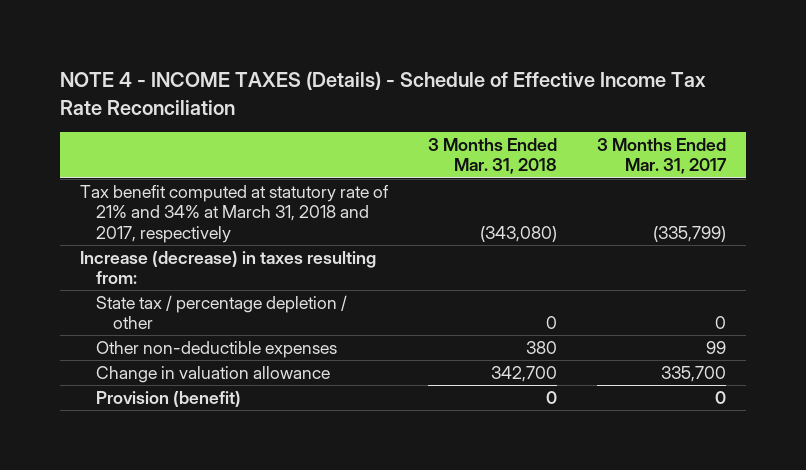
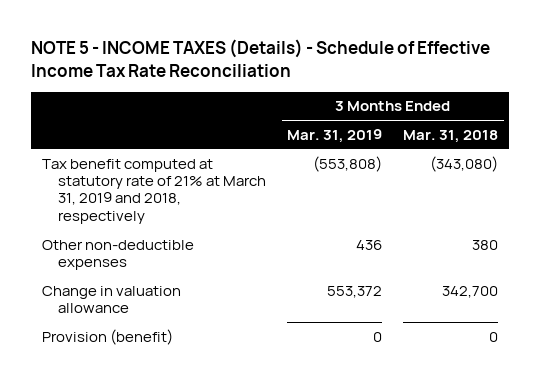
[59,71,706,115] NOTE 4 - INCOME TAXES (Details) - Schedule of Effective Income Tax Rate Reconciliation -> [31,39,491,78] NOTE 5 - INCOME TAXES (Details) - Schedule of Effective Income Tax Rate Reconciliation
[596,138,727,175] 3 Months Ended Mar. 31, 2017 -> none
none -> [287,128,383,143] Mar. 31, 2019
[79,251,376,285] Increase (decrease) in taxes resulting from: -> none
[96,295,348,330] State tax / percentage depletion / other -> none
[79,185,389,243] Tax benefit computed at statutory rate of 21% and 34% at March 31, 2018 and 2017, respectively -> [41,158,267,224] Tax benefit computed at statutory rate of 21% at March 31, 2019 and 2018, respectively

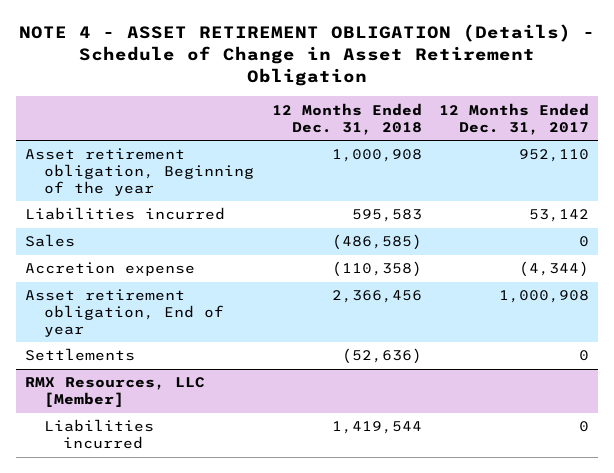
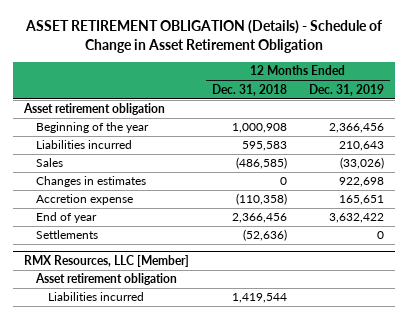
[19,24,596,87] NOTE 4 - ASSET RETIREMENT OBLIGATION (Details) - Schedule of Change in Asset Retirement Obligation -> [25,20,383,54] ASSET RETIREMENT OBLIGATION (Details) - Schedule of Change in Asset Retirement Obligation
[439,102,590,135] 12 Months Ended Dec. 31, 2017 -> none
none -> [309,83,385,96] Dec. 31, 2019
none -> [23,103,166,116] Asset retirement obligation
[24,148,255,197] Asset retirement obligation, Beginning of the year -> [36,122,150,134] Beginning of the year
none -> [36,176,147,188] Changes in estimates
[24,289,225,338] Asset retirement obligation, End of year -> [36,212,98,224] End of year
none -> [35,273,178,286] Asset retirement obligation

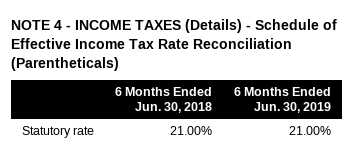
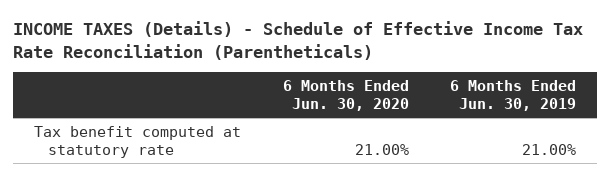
[10,18,337,72] NOTE 4 - INCOME TAXES (Details) - Schedule of Effective Income Tax Rate Reconciliation (Parentheticals) -> [12,21,583,60] INCOME TAXES (Details) - Schedule of Effective Income Tax Rate Reconciliation (Parentheticals)
[115,87,213,113] 6 Months Ended Jun. 30, 2018 -> none
none -> [282,79,409,112] 6 Months Ended Jun. 30, 2020
[21,125,94,138] Statutory rate -> [33,125,241,158] Tax benefit computed at statutory rate

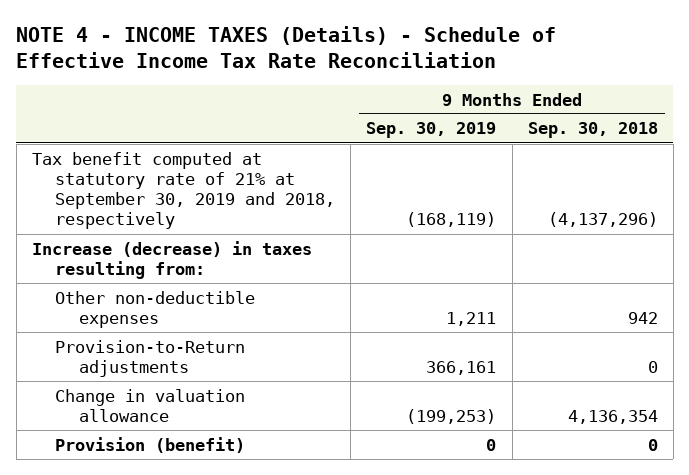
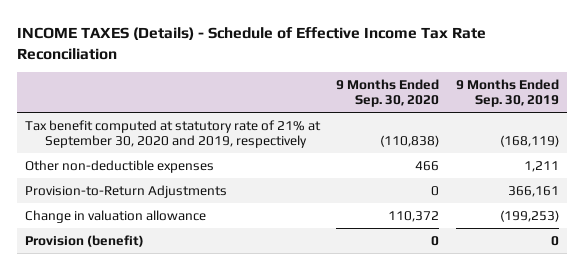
[16,26,557,69] NOTE 4 - INCOME TAXES (Details) - Schedule of Effective Income Tax Rate Reconciliation -> [17,26,487,60] INCOME TAXES (Details) - Schedule of Effective Income Tax Rate Reconciliation
[527,122,658,139] Sep. 30, 2018 -> none
none -> [336,78,440,108] 9 Months Ended Sep. 30, 2020
[31,240,312,279] Increase (decrease) in taxes resulting from: -> none
[31,151,336,230] Tax benefit computed at statutory rate of 21% at September 30, 2019 and 2018, respectively -> [25,119,322,149] Tax benefit computed at statutory rate of 21% at September 30, 2020 and 2019, respectively
[55,339,246,377] Provision-to-Return adjustments -> [25,184,228,198] Provision-to-Return Adjustments

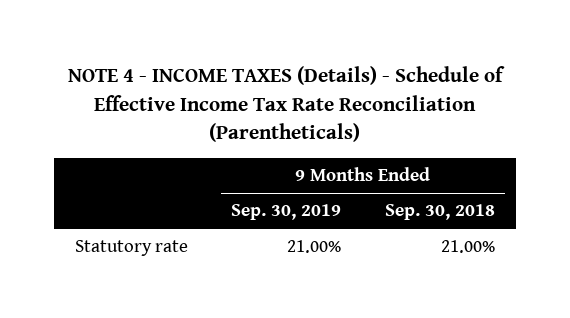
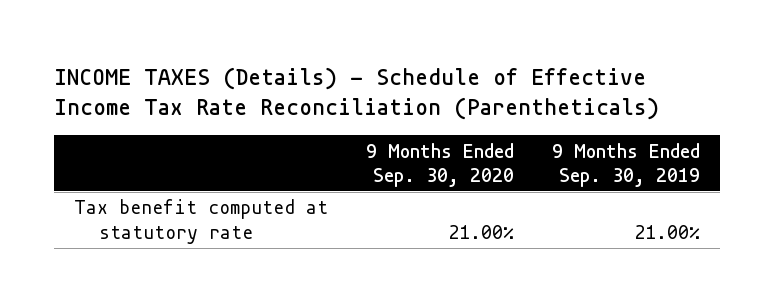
[67,66,505,143] NOTE 4 - INCOME TAXES (Details) - Schedule of Effective Income Tax Rate Reconciliation (Parentheticals) -> [54,66,660,121] INCOME TAXES (Details) - Schedule of Effective Income Tax Rate Reconciliation (Parentheticals)
[384,204,495,221] Sep. 30, 2018 -> none
none -> [366,142,515,188] 9 Months Ended Sep. 30, 2020
[75,240,189,257] Statutory rate -> [73,199,328,244] Tax benefit computed at statutory rate

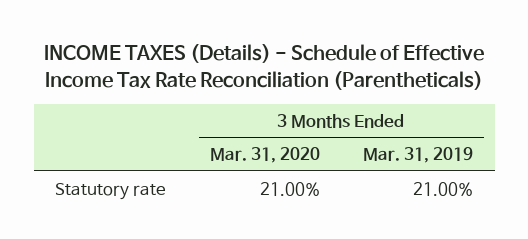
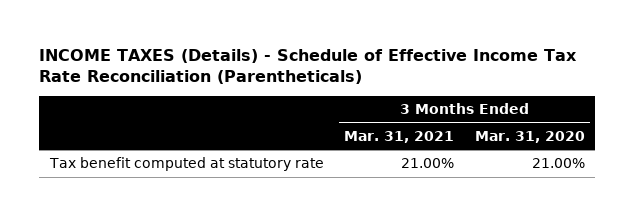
[363,147,474,164] Mar. 31, 2019 -> none
none -> [344,130,455,143] Mar. 31, 2021
[55,182,167,200] Statutory rate -> [48,157,324,172] Tax benefit computed at statutory rate

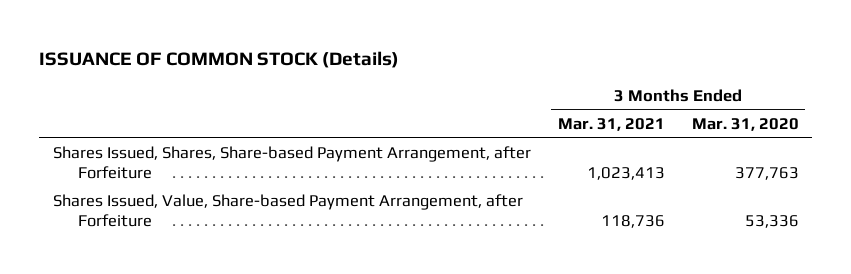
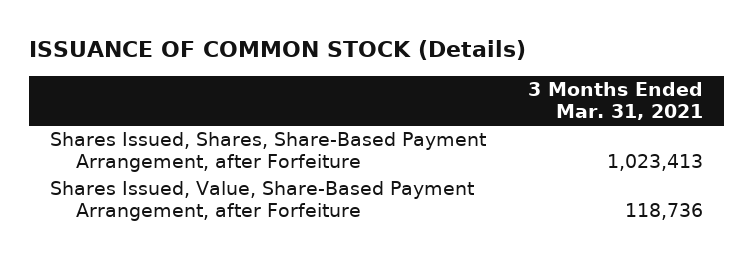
[691,118,799,132] Mar. 31, 2020 -> none
[52,146,531,180] Shares Issued, Shares, Share-based Payment Arrangement, after Forfeiture -> [49,132,486,173] Shares Issued, Shares, Share-Based Payment Arrangement, after Forfeiture
[52,194,523,228] Shares Issued, Value, Share-based Payment Arrangement, after Forfeiture -> [49,181,474,222] Shares Issued, Value, Share-Based Payment Arrangement, after Forfeiture

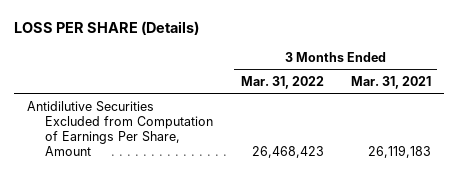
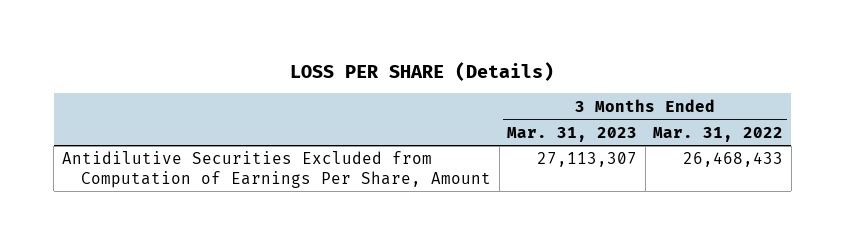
[350,76,431,90] Mar. 31, 2021 -> none
none -> [507,126,638,142] Mar. 31, 2023
[251,146,324,159] 26,468,423 -> [683,152,784,168] 26,468,433

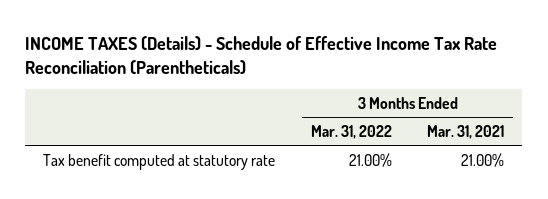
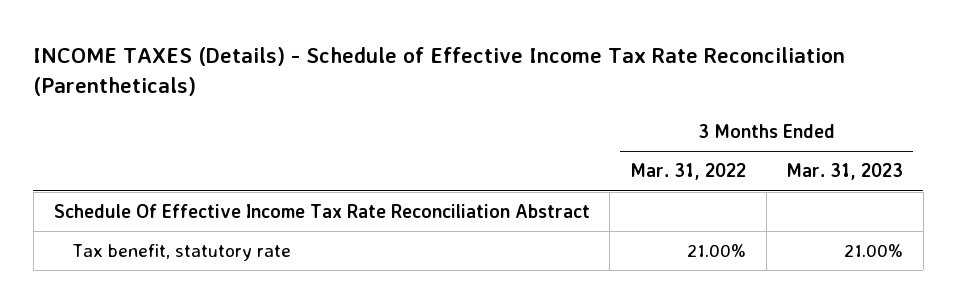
[427,125,505,140] Mar. 31, 2021 -> none
none -> [786,163,904,181] Mar. 31, 2023
none -> [53,204,590,219] Schedule Of Effective Income Tax Rate Reconciliation Abstract
[43,153,276,170] Tax benefit computed at statutory rate -> [72,244,292,262] Tax benefit, statutory rate

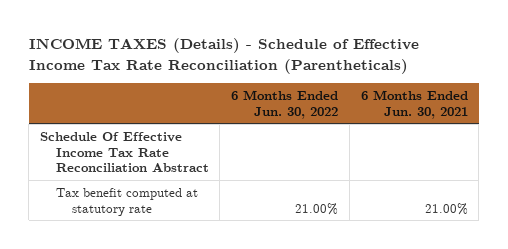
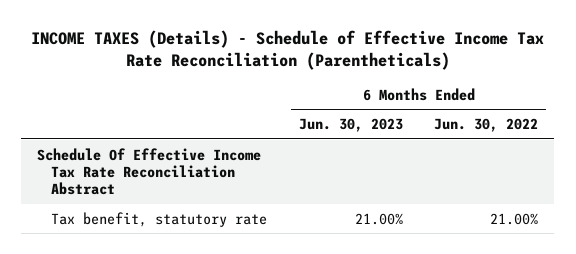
[360,89,468,119] 6 Months Ended Jun. 30, 2021 -> none
none -> [298,118,403,133] Jun. 30, 2023
[55,187,198,216] Tax benefit computed at statutory rate -> [51,211,268,227] Tax benefit, statutory rate

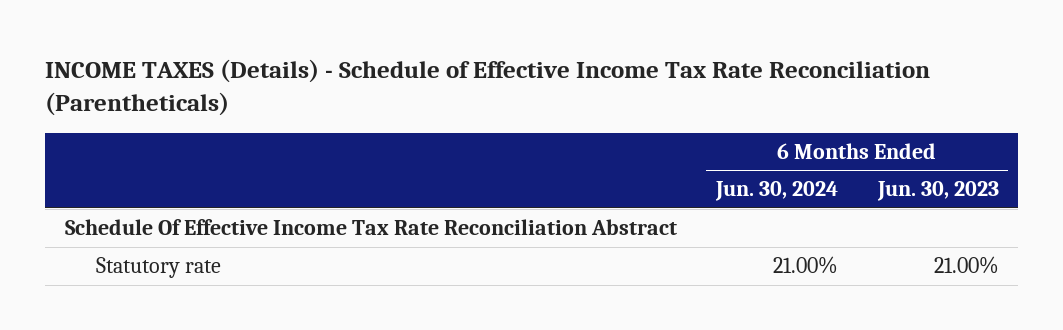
[434,118,539,133] Jun. 30, 2022 -> none
none -> [715,181,839,202] Jun. 30, 2024
[51,211,268,227] Tax benefit, statutory rate -> [95,257,221,279] Statutory rate

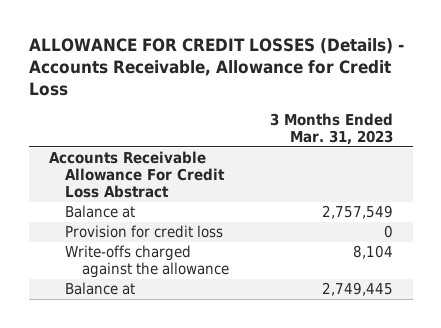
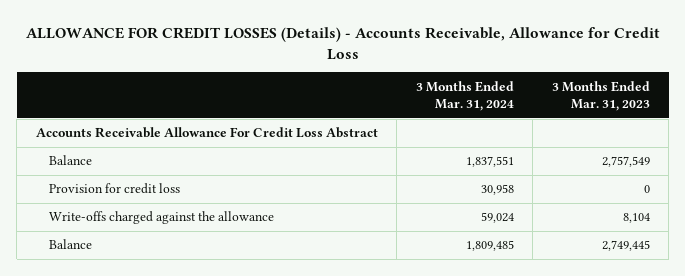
none -> [415,80,514,111] 3 Months Ended Mar. 31, 2024
[65,205,136,219] Balance at -> [49,155,93,166] Balance
[65,282,136,296] Balance at -> [49,239,93,250] Balance

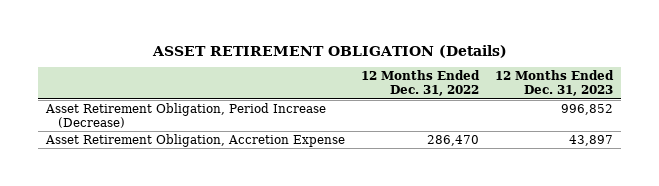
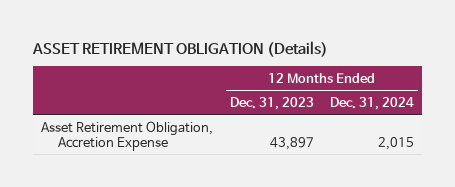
[361,70,481,97] 12 Months Ended Dec. 31, 2022 -> none
none -> [329,97,414,111] Dec. 31, 2024
[44,102,326,128] Asset Retirement Obligation, Period Increase (Decrease) -> none

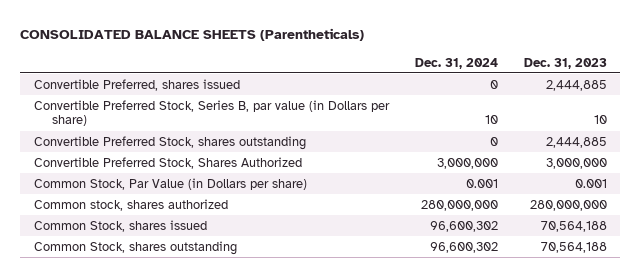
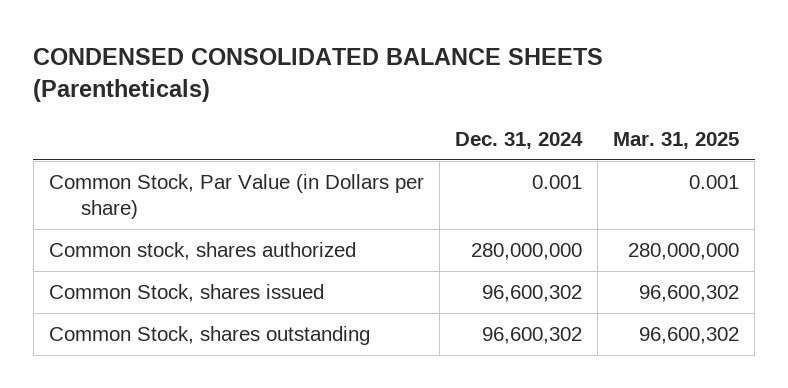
[20,28,365,42] CONSOLIDATED BALANCE SHEETS (Parentheticals) -> [33,48,604,103] CONDENSED CONSOLIDATED BALANCE SHEETS (Parentheticals)
[524,57,608,69] Dec. 31, 2023 -> none
none -> [613,131,740,149] Mar. 31, 2025
[33,78,240,91] Convertible Preferred, shares issued -> none
[33,99,390,127] Convertible Preferred Stock, Series B, par value (in Dollars per share) -> none
[33,135,306,150] Convertible Preferred Stock, shares outstanding -> none
[33,156,302,169] Convertible Preferred Stock, Shares Authorized -> none

